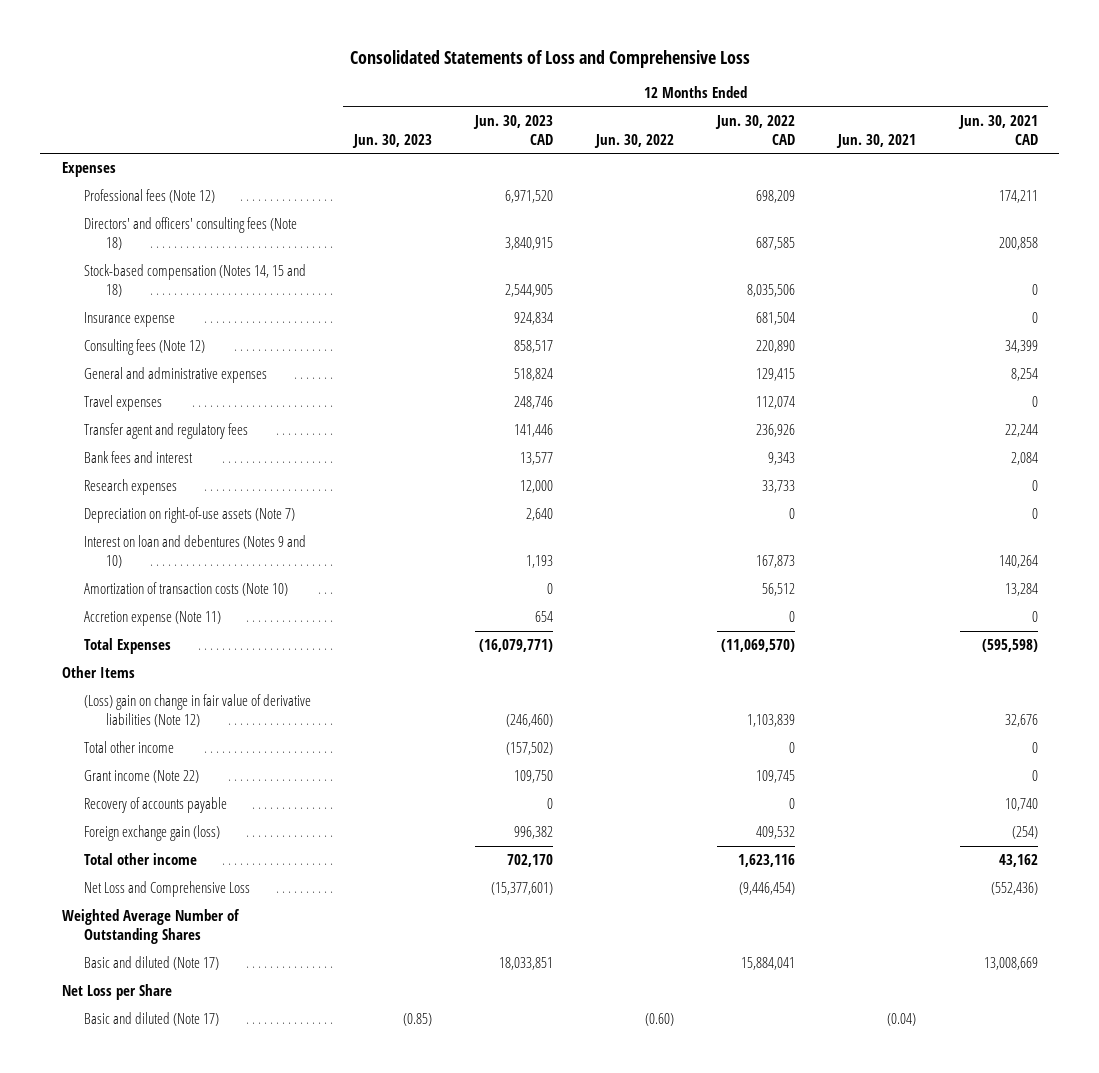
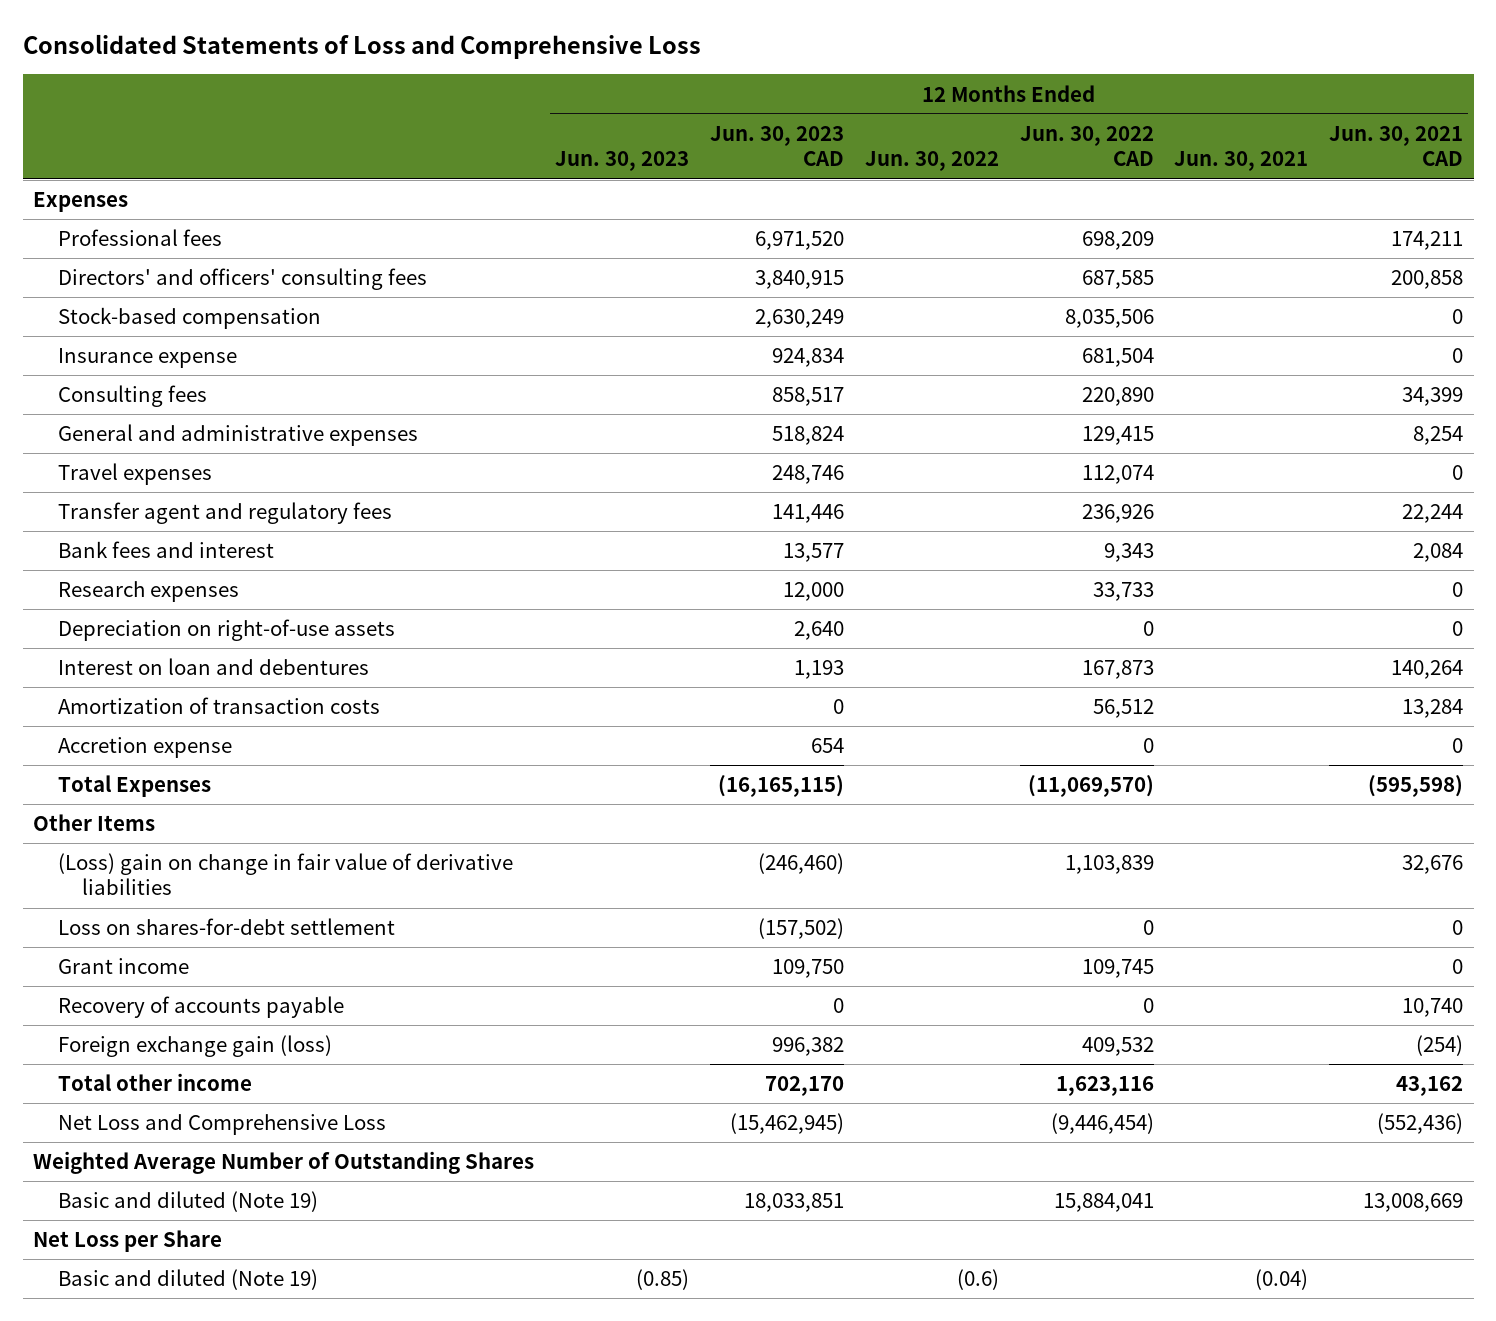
[84,189,216,204] Professional fees (Note 12) -> [57,229,222,247] Professional fees
[84,217,298,251] Directors' and officers' consulting fees (Note 18) -> [57,268,427,291] Directors' and officers' consulting fees
[84,264,307,298] Stock-based compensation (Notes 14, 15 and 18) -> [57,307,321,330] Stock-based compensation
[505,284,554,298] 2,544,905 -> [754,309,844,329] 2,630,249
[84,339,206,356] Consulting fees (Note 12) -> [57,385,207,408] Consulting fees
[84,507,296,524] Depreciation on right-of-use assets (Note 7) -> [57,619,395,642] Depreciation on right-of-use assets
[84,535,307,569] Interest on loan and debentures (Notes 9 and 10) -> [57,658,369,676] Interest on loan and debentures
[84,582,289,597] Amortization of transaction costs (Note 10) -> [57,697,380,715] Amortization of transaction costs
[84,611,222,627] Accretion expense (Note 11) -> [57,737,232,759] Accretion expense
[479,639,554,653] (16,079,771) -> [717,775,844,798] (16,165,115)
[84,694,312,728] (Loss) gain on change in fair value of derivative liabilities (Note 12) -> [57,853,513,896] (Loss) gain on change in fair value of derivative liabilities
[84,741,175,754] Total other income -> [57,918,395,936] Loss on shares-for-debt settlement
[84,770,200,784] Grant income (Note 22) -> [57,958,189,975] Grant income
[491,882,554,896] (15,377,601) -> [729,1113,844,1135] (15,462,945)
[84,956,220,971] Basic and diluted (Note 17) -> [57,1191,318,1213] Basic and diluted (Note 19)
[84,1012,220,1027] Basic and diluted (Note 17) -> [57,1269,318,1291] Basic and diluted (Note 19)
[645,1013,675,1027] (0.60) -> [956,1269,999,1291] (0.6)

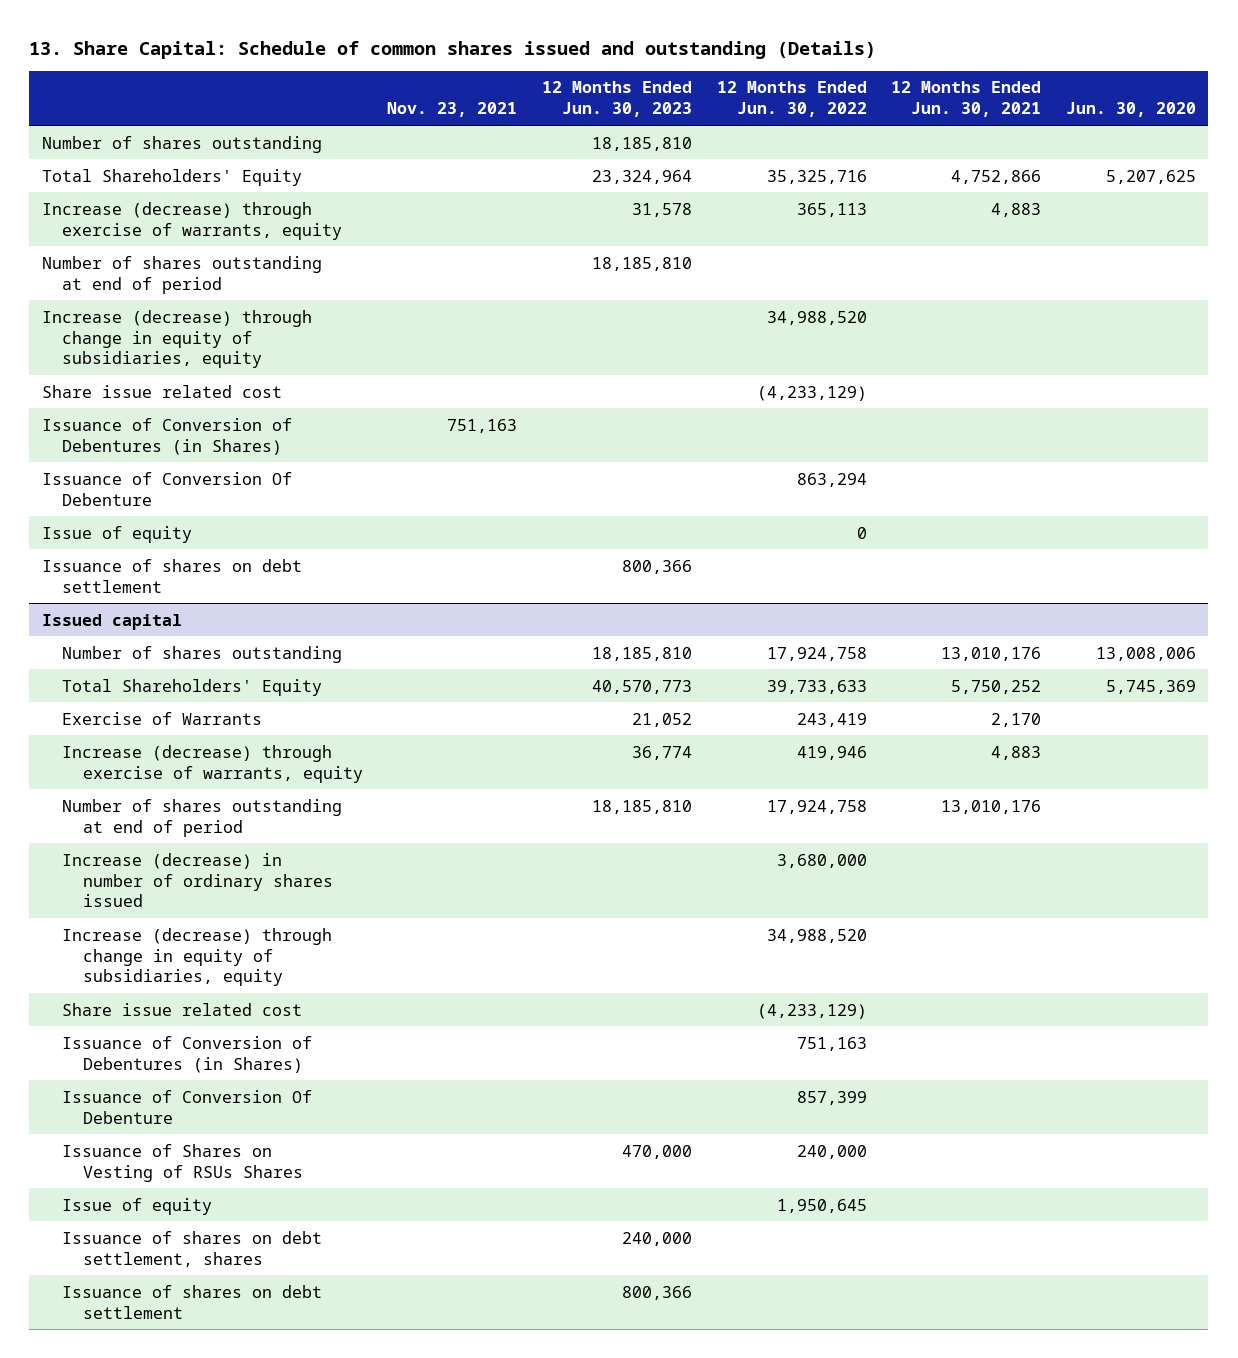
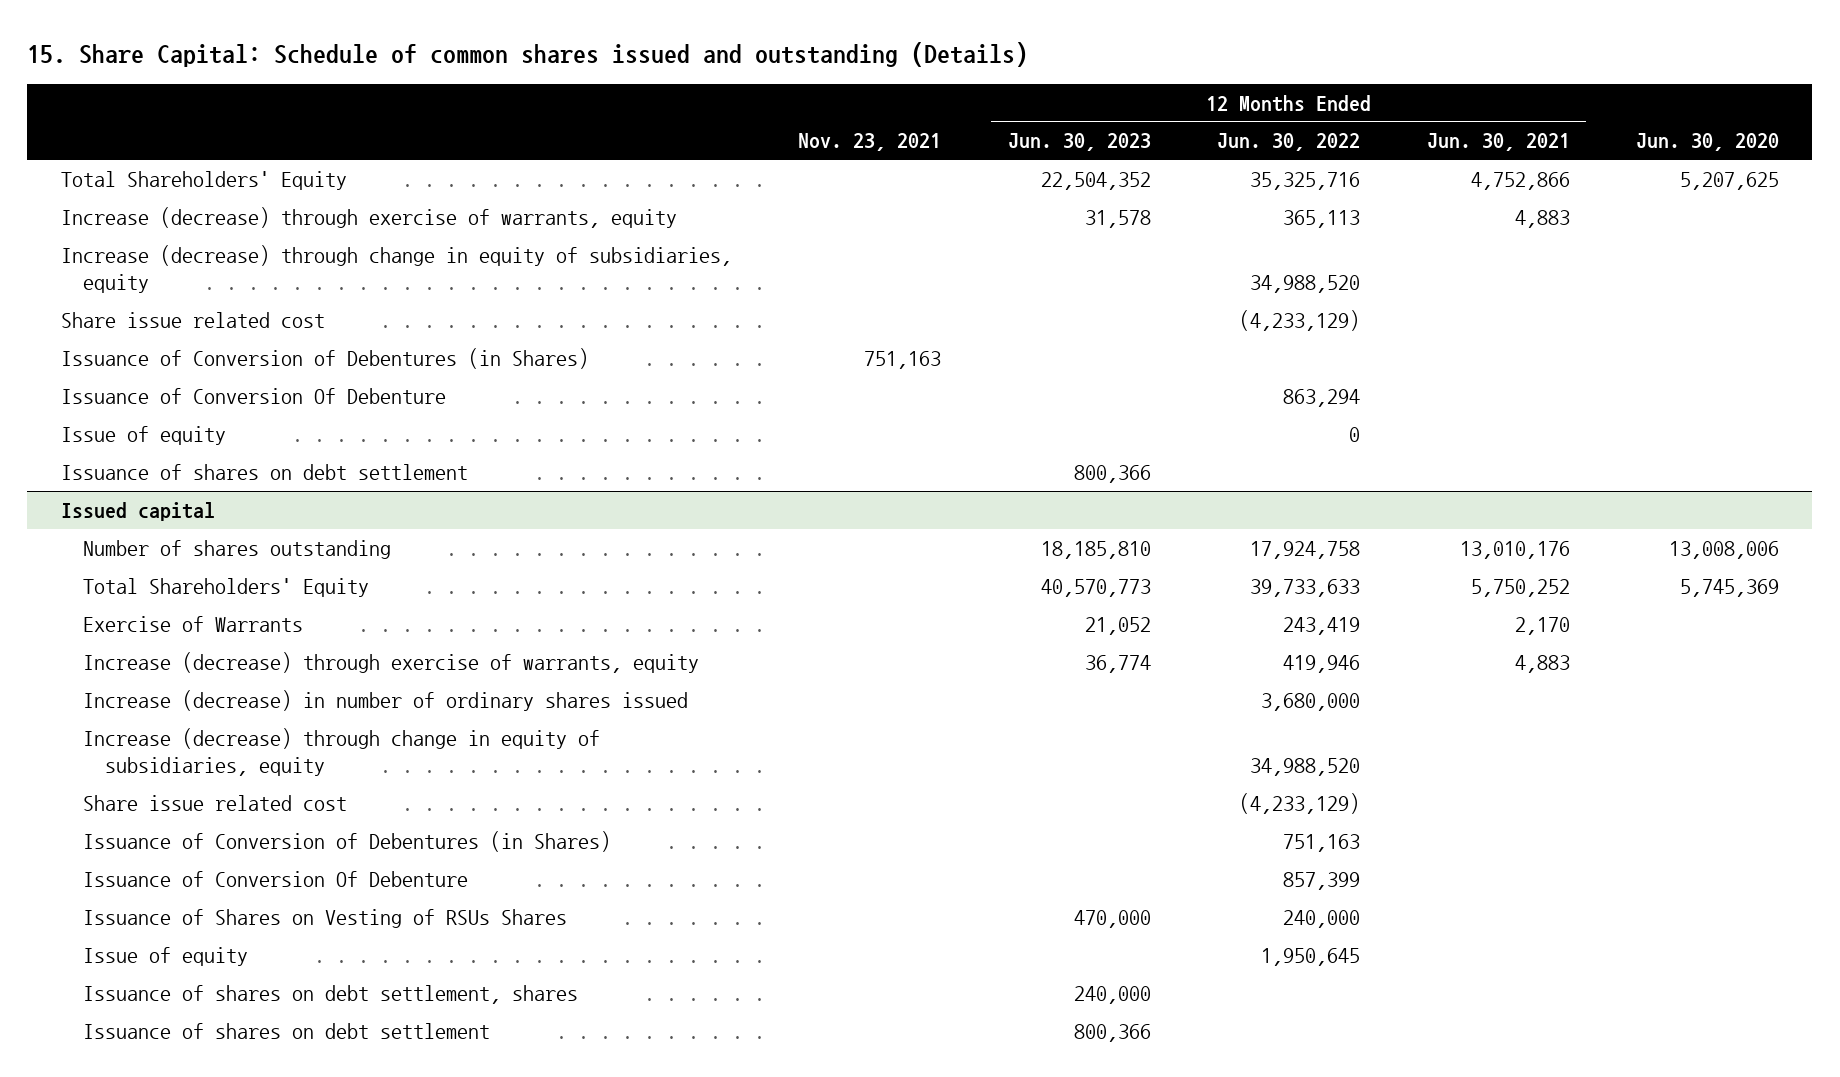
[29,40,877,59] 13. Share Capital: Schedule of common shares issued and outstanding (Details) -> [27,41,1029,67] 15. Share Capital: Schedule of common shares issued and outstanding (Details)
[41,135,322,153] Number of shares outstanding -> none
[592,169,693,184] 23,324,964 -> [1040,171,1151,190] 22,504,352
[41,255,322,294] Number of shares outstanding at end of period -> none
[62,798,343,837] Number of shares outstanding at end of period -> none

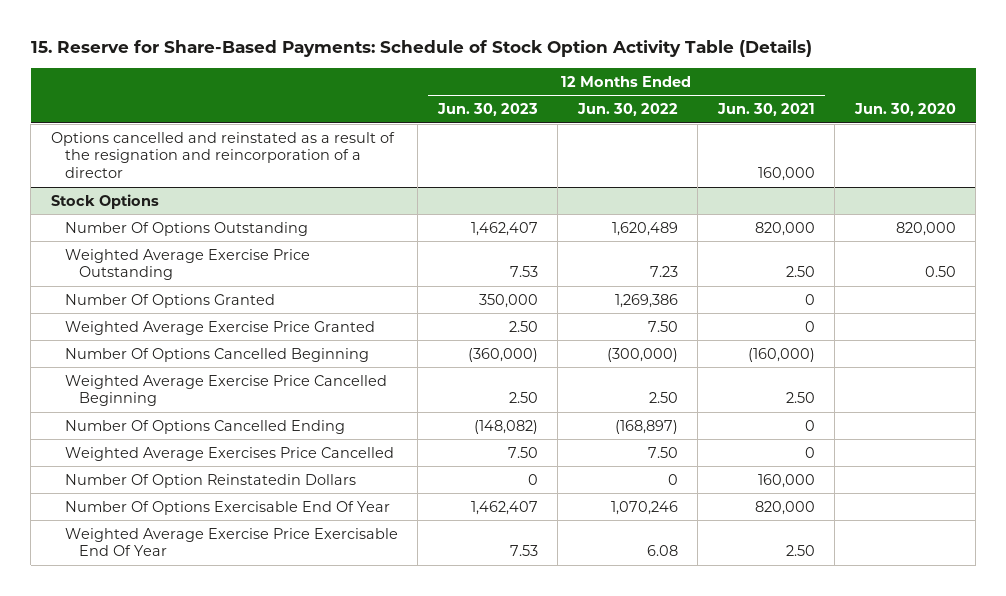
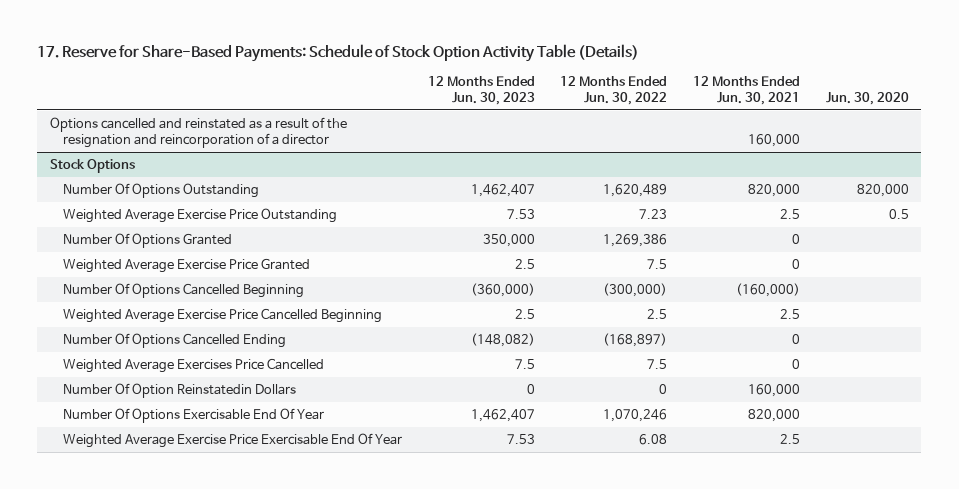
[30,40,812,58] 15. Reserve for Share-Based Payments: Schedule of Stock Option Activity Table (Details) -> [37,43,640,62] 17. Reserve for Share-Based Payments: Schedule of Stock Option Activity Table (Details)
[785,266,815,278] 2.50 -> [779,208,800,219] 2.5
[924,266,956,278] 0.50 -> [888,208,909,219] 0.5
[508,320,538,332] 2.50 -> [514,258,535,269] 2.5
[647,320,678,332] 7.50 -> [647,258,668,269] 7.5
[508,392,538,404] 2.50 -> [514,308,535,319] 2.5
[648,392,678,404] 2.50 -> [647,308,668,319] 2.5
[785,392,815,404] 2.50 -> [779,308,800,319] 2.5
[507,446,538,458] 7.50 -> [514,358,535,369] 7.5
[647,446,678,458] 7.50 -> [647,358,668,369] 7.5
[785,545,815,557] 2.50 -> [779,433,800,444] 2.5

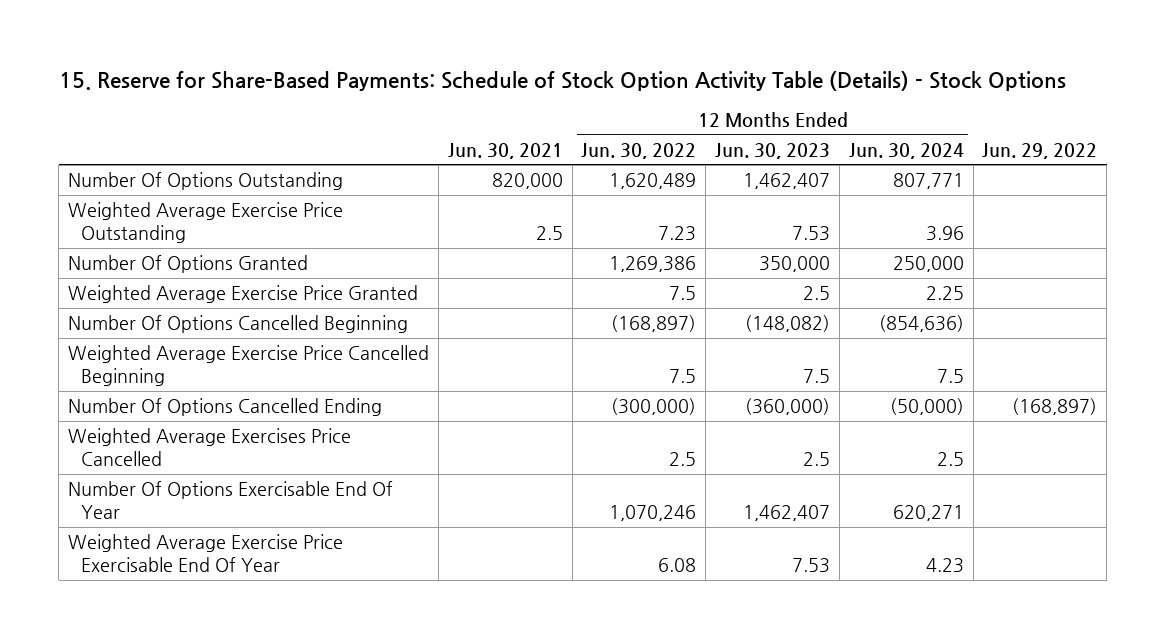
[37,43,640,62] 17. Reserve for Share-Based Payments: Schedule of Stock Option Activity Table (Details) -> [58,70,1066,91] 15. Reserve for Share-Based Payments: Schedule of Stock Option Activity Table (Details) - Stock Options
[692,76,800,105] 12 Months Ended Jun. 30, 2021 -> none
[825,91,909,105] Jun. 30, 2020 -> none
none -> [447,142,563,159] Jun. 30, 2021
none -> [848,142,964,159] Jun. 30, 2024
none -> [982,142,1098,159] Jun. 29, 2022
[49,116,347,148] Options cancelled and reinstated as a result of the resignation and reincorporation of a director -> none
[49,158,135,173] Stock Options -> none
[63,382,297,398] Number Of Option Reinstatedin Dollars -> none
[470,282,535,297] (360,000) -> [745,315,831,333] (148,082)
[603,282,668,297] (300,000) -> [611,315,697,333] (168,897)
[514,308,535,319] 2.5 -> [803,368,831,383] 7.5
[647,308,668,319] 2.5 -> [669,368,697,383] 7.5
[470,332,535,347] (148,082) -> [745,398,831,416] (360,000)
[603,332,668,347] (168,897) -> [611,398,697,416] (300,000)
[514,358,535,369] 7.5 -> [803,451,831,466] 2.5
[647,358,668,369] 7.5 -> [669,451,697,466] 2.5

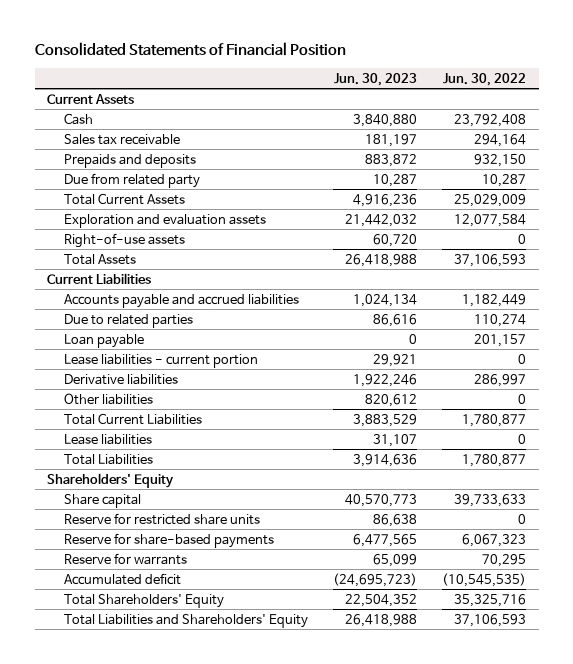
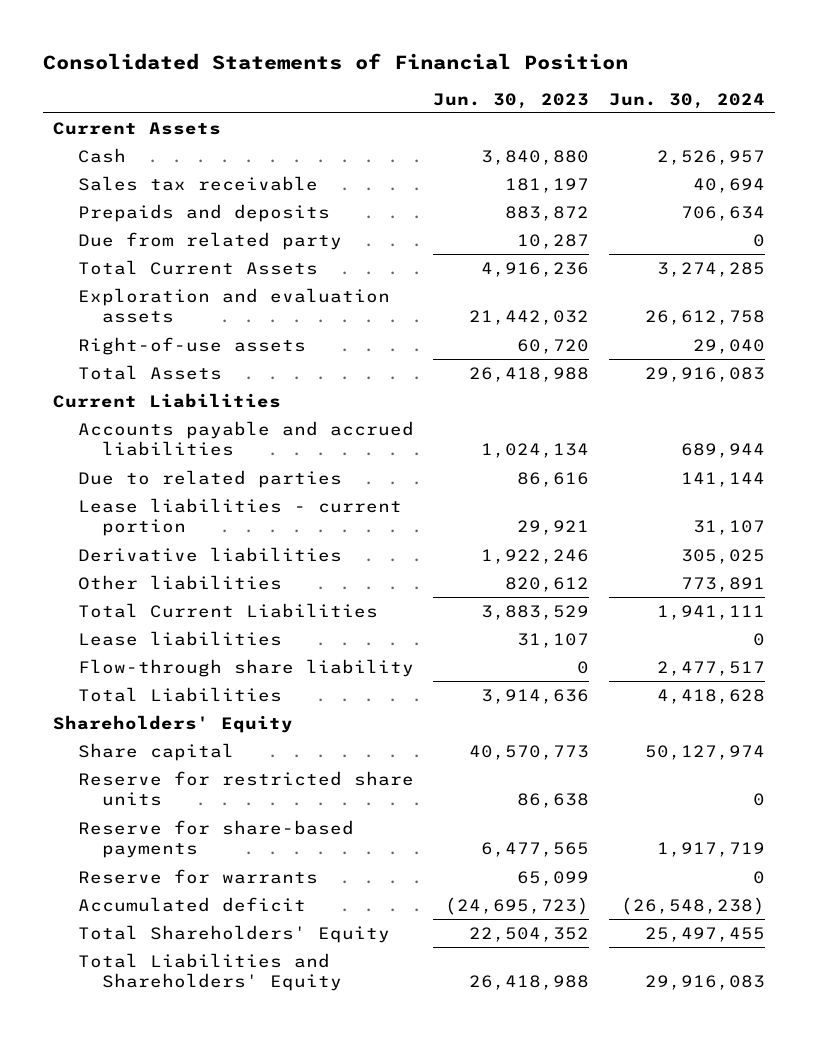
[443,72,527,86] Jun. 30, 2022 -> none
none -> [609,92,766,109] Jun. 30, 2024
[63,333,144,348] Loan payable -> none
none -> [77,658,414,677] Flow-through share liability

